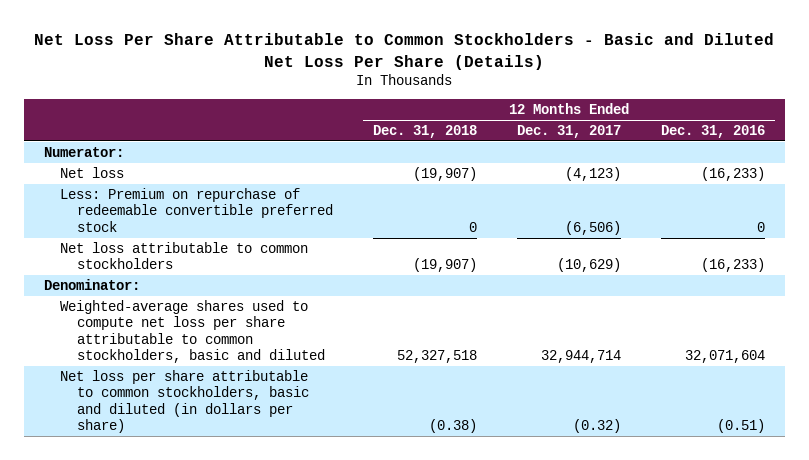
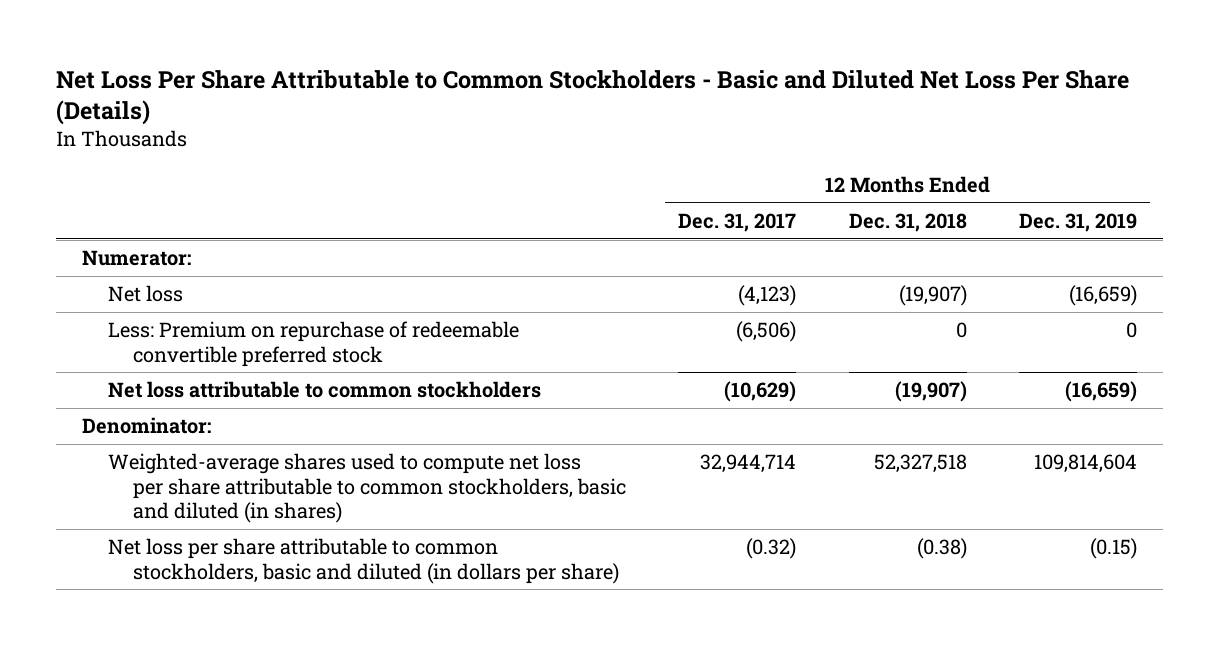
[660,124,765,138] Dec. 31, 2016 -> none
none -> [1019,213,1138,233] Dec. 31, 2019
[60,299,325,364] Weighted-average shares used to compute net loss per share attributable to common stockholders, basic and diluted -> [107,453,626,524] Weighted-average shares used to compute net loss per share attributable to common stockholders, basic and diluted (in shares)

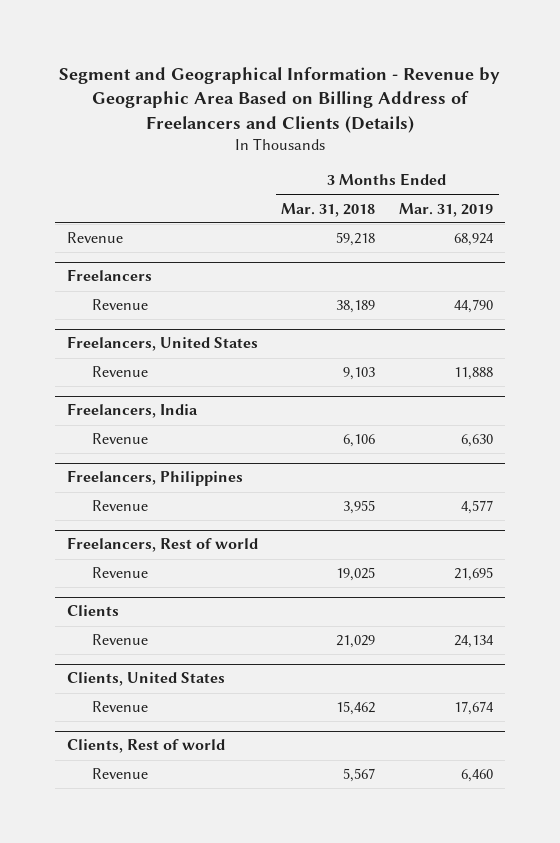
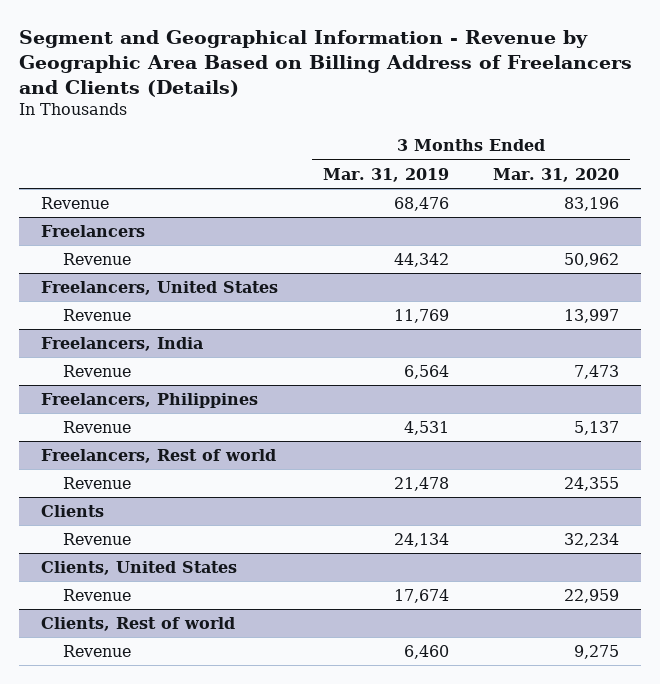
[281,202,376,217] Mar. 31, 2018 -> none
none -> [493,167,620,182] Mar. 31, 2020
[453,233,494,247] 68,924 -> [393,197,449,212] 68,476
[453,299,493,314] 44,790 -> [393,253,449,268] 44,342
[453,367,493,381] 11,888 -> [393,309,449,324] 11,769
[460,434,493,448] 6,630 -> [403,365,449,380] 6,564
[460,500,493,515] 4,577 -> [403,421,449,436] 4,531
[453,567,493,582] 21,695 -> [393,477,449,492] 21,478

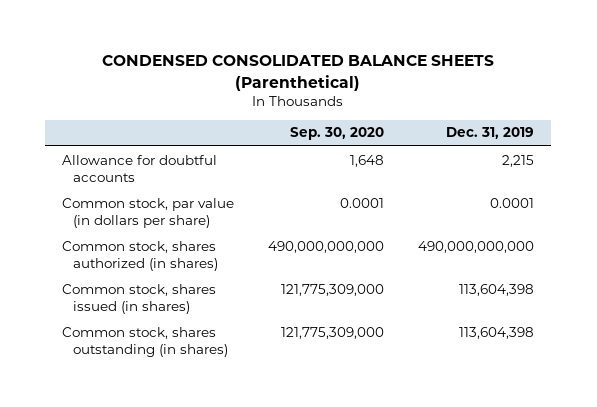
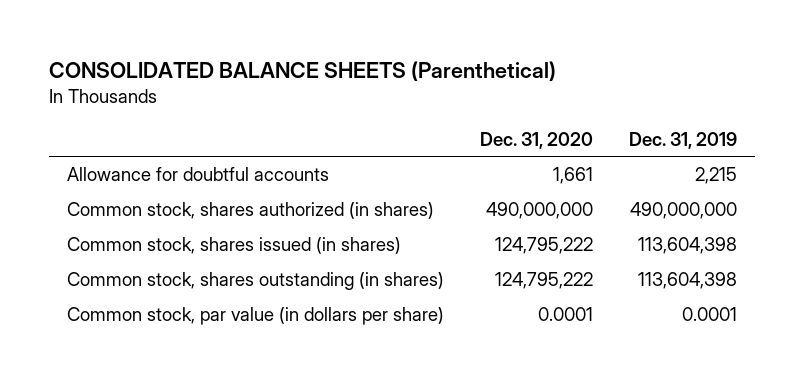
[102,55,495,91] CONDENSED CONSOLIDATED BALANCE SHEETS (Parenthetical) -> [48,60,556,81] CONSOLIDATED BALANCE SHEETS (Parenthetical)
[290,127,385,141] Sep. 30, 2020 -> none
none -> [479,131,593,149] Dec. 31, 2020
[418,240,535,253] 490,000,000,000 -> [630,202,738,220] 490,000,000
[62,197,235,228] Common stock, par value (in dollars per share) -> [66,307,444,326] Common stock, par value (in dollars per share)

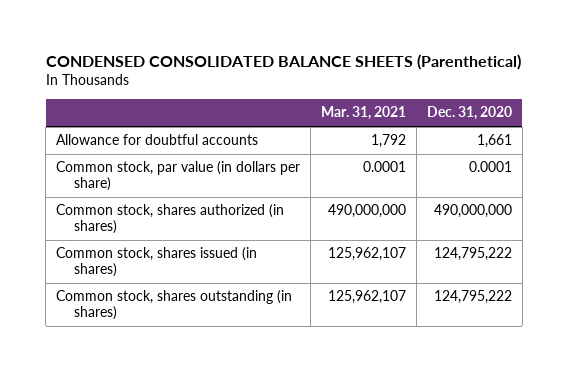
[48,60,556,81] CONSOLIDATED BALANCE SHEETS (Parenthetical) -> [45,54,521,71] CONDENSED CONSOLIDATED BALANCE SHEETS (Parenthetical)
[629,131,738,149] Dec. 31, 2019 -> none
none -> [321,106,407,121] Mar. 31, 2021
[66,307,444,326] Common stock, par value (in dollars per share) -> [56,161,301,192] Common stock, par value (in dollars per share)

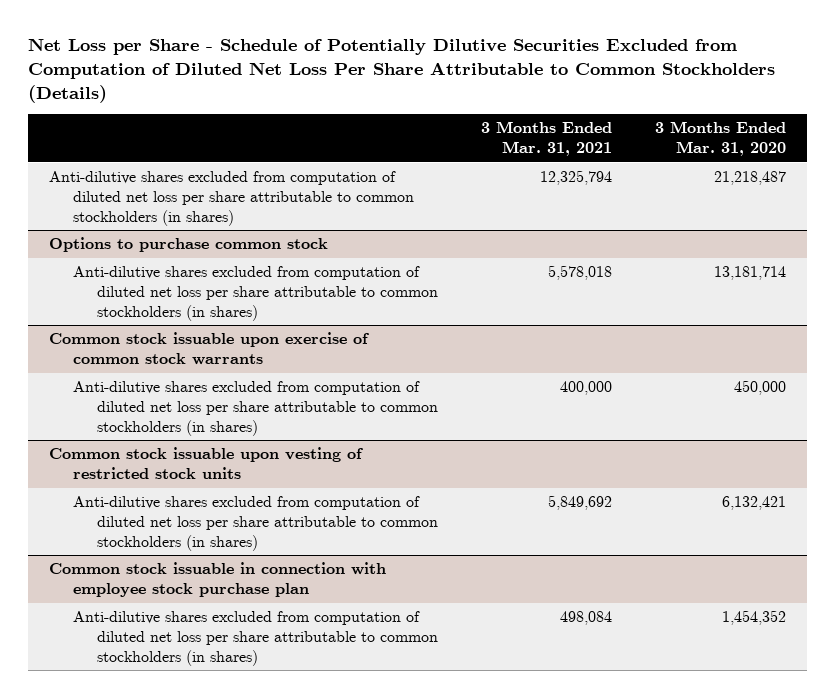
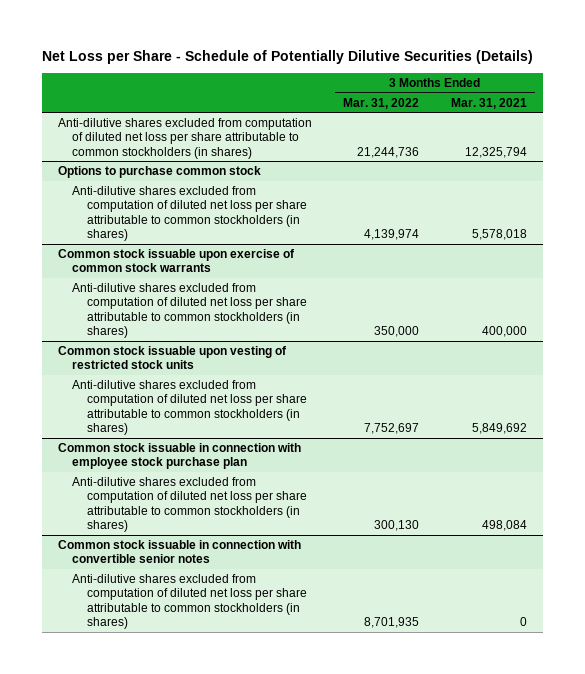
[27,38,775,103] Net Loss per Share - Schedule of Potentially Dilutive Securities Excluded from Computation of Diluted Net Loss Per Share Attributable to Common Stockholders (Details) -> [41,49,533,64] Net Loss per Share - Schedule of Potentially Dilutive Securities (Details)
[654,121,786,157] 3 Months Ended Mar. 31, 2020 -> none
none -> [343,97,420,109] Mar. 31, 2022
none -> [57,540,301,564] Common stock issuable in connection with convertible senior notes
none -> [72,574,308,630] Anti-dilutive shares excluded from computation of diluted net loss per share attributable to common stockholders (in shares)

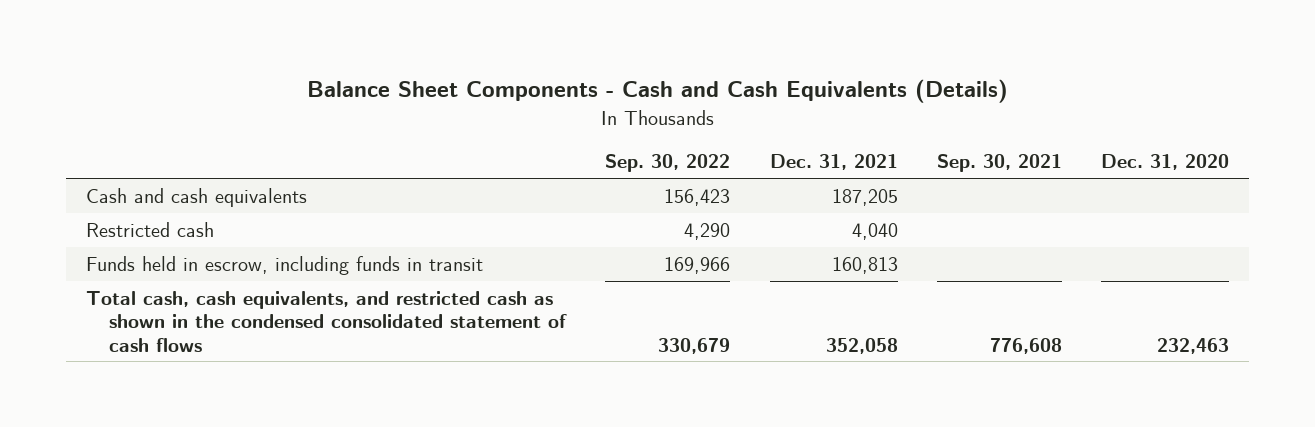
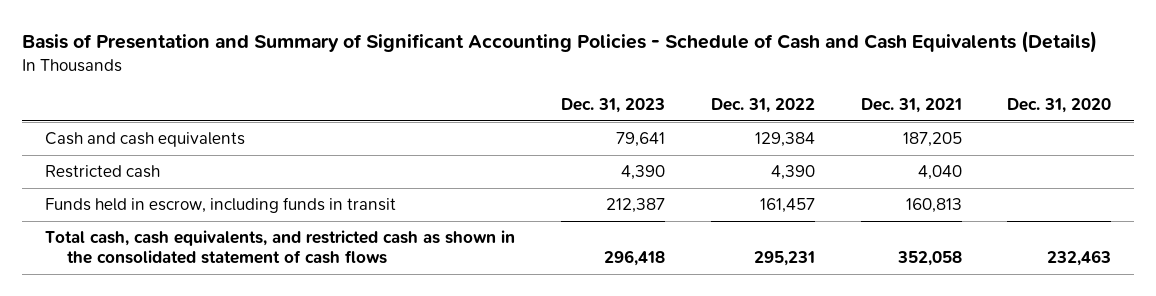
[306,79,1008,104] Balance Sheet Components - Cash and Cash Equivalents (Details) -> [22,31,1098,54] Basis of Presentation and Summary of Significant Accounting Policies - Schedule of Cash and Cash Equivalents (Details)
[605,154,731,173] Sep. 30, 2022 -> none
[936,154,1062,173] Sep. 30, 2021 -> none
none -> [560,98,665,114] Dec. 31, 2023
none -> [710,98,815,114] Dec. 31, 2022
[85,290,567,352] Total cash, cash equivalents, and restricted cash as shown in the condensed consolidated statement of cash flows -> [44,230,515,265] Total cash, cash equivalents, and restricted cash as shown in the consolidated statement of cash flows

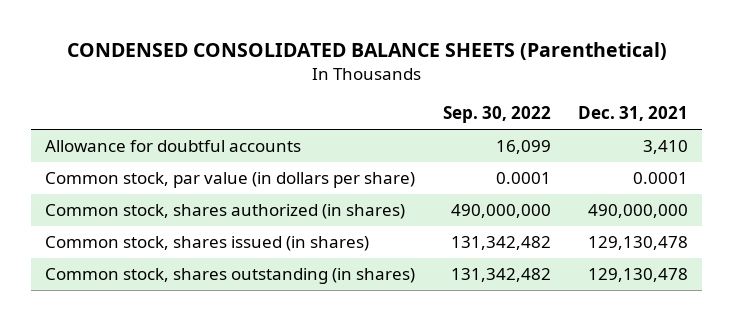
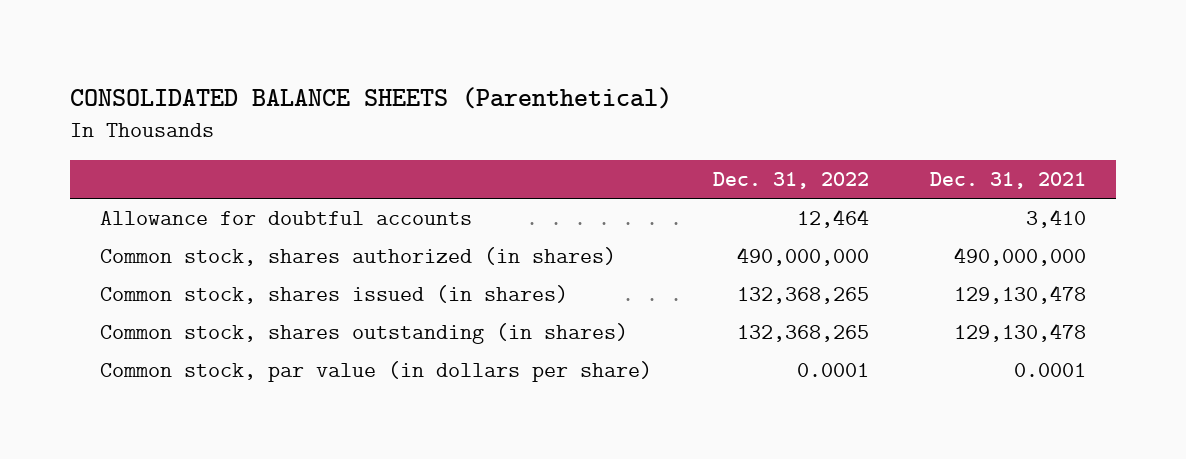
[66,42,667,61] CONDENSED CONSOLIDATED BALANCE SHEETS (Parenthetical) -> [69,86,672,109] CONSOLIDATED BALANCE SHEETS (Parenthetical)
[442,105,551,123] Sep. 30, 2022 -> none
none -> [712,172,869,190] Dec. 31, 2022
[45,172,416,189] Common stock, par value (in dollars per share) -> [100,360,653,382] Common stock, par value (in dollars per share)

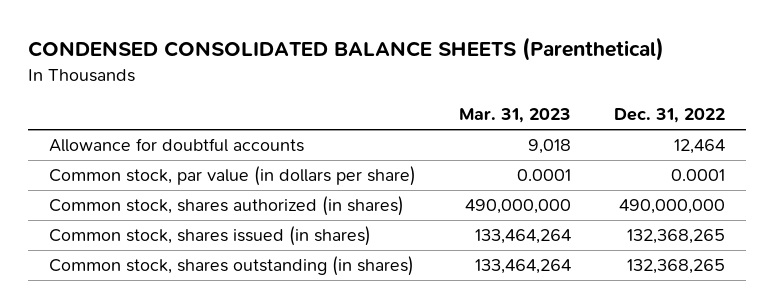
[69,86,672,109] CONSOLIDATED BALANCE SHEETS (Parenthetical) -> [27,37,664,62] CONDENSED CONSOLIDATED BALANCE SHEETS (Parenthetical)
[929,172,1086,190] Dec. 31, 2021 -> none
none -> [458,108,571,124] Mar. 31, 2023
[100,360,653,382] Common stock, par value (in dollars per share) -> [49,166,417,187] Common stock, par value (in dollars per share)

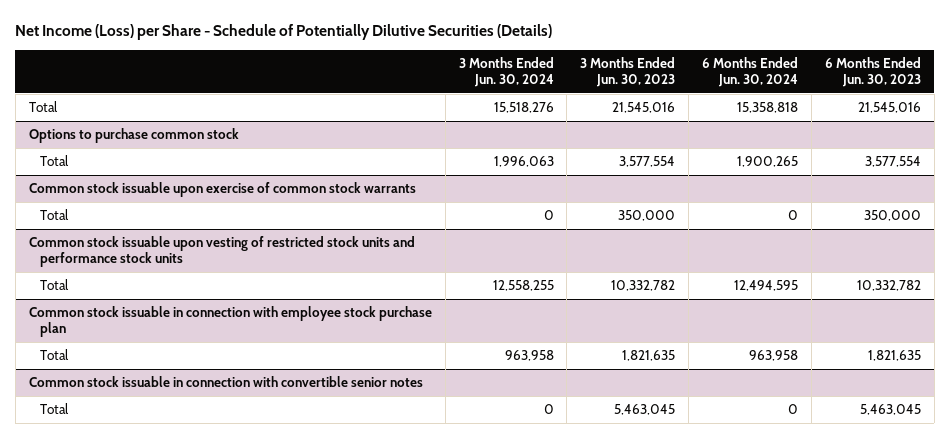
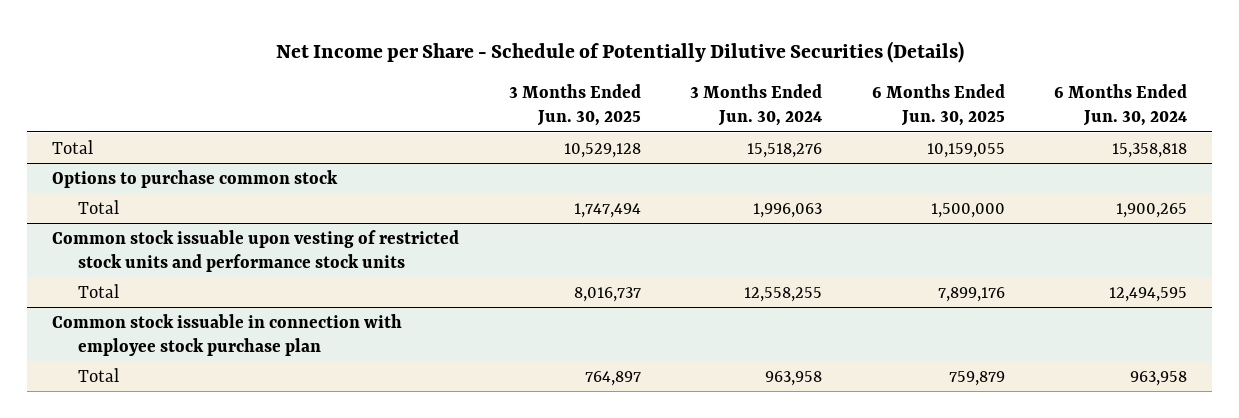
[15,24,553,41] Net Income (Loss) per Share - Schedule of Potentially Dilutive Securities (Details) -> [275,40,964,63] Net Income per Share - Schedule of Potentially Dilutive Securities (Details)
[580,57,676,88] 3 Months Ended Jun. 30, 2023 -> none
[824,57,921,88] 6 Months Ended Jun. 30, 2023 -> none
none -> [508,84,641,127] 3 Months Ended Jun. 30, 2025
none -> [871,84,1005,127] 6 Months Ended Jun. 30, 2025
[28,182,416,198] Common stock issuable upon exercise of common stock warrants -> none
[40,209,70,221] Total -> none
[28,376,423,388] Common stock issuable in connection with convertible senior notes -> none
[40,403,70,415] Total -> none

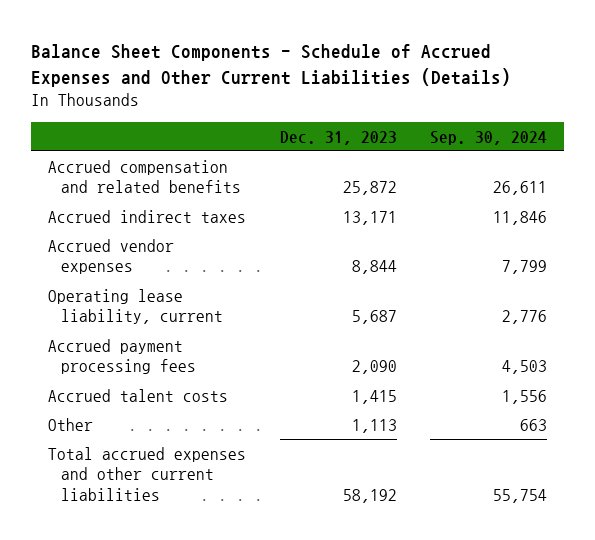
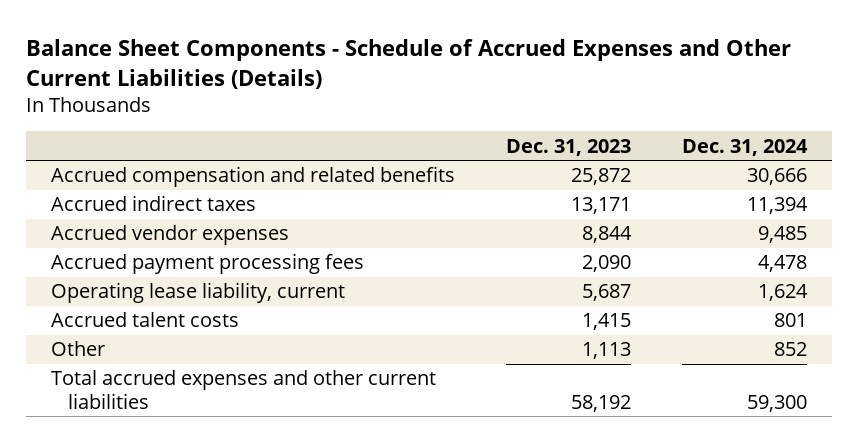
[430,130,548,145] Sep. 30, 2024 -> none
none -> [681,138,808,156] Dec. 31, 2024
[48,288,224,325] Operating lease liability, current -> [51,282,346,304] Operating lease liability, current

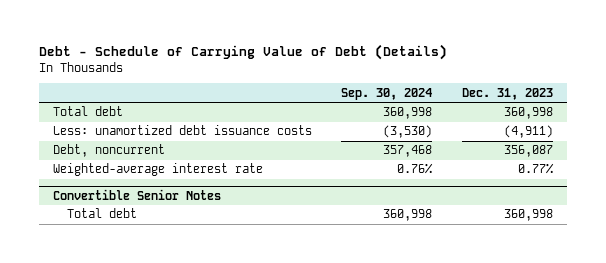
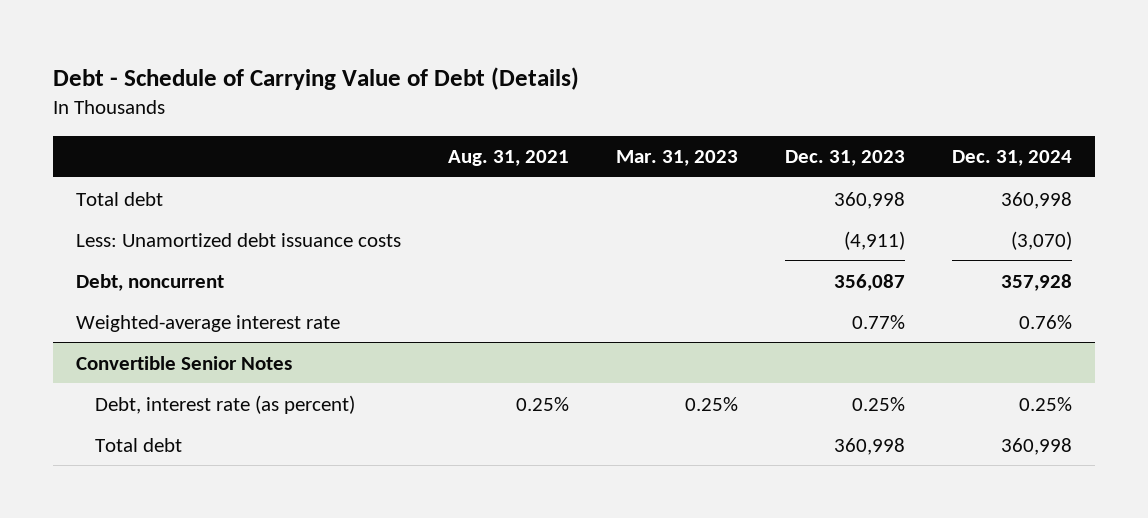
[341,87,433,100] Sep. 30, 2024 -> none
none -> [448,150,570,167] Aug. 31, 2021
none -> [615,150,738,167] Mar. 31, 2023
none -> [951,150,1072,167] Dec. 31, 2024
[53,125,313,136] Less: unamortized debt issuance costs -> [76,232,402,247] Less: Unamortized debt issuance costs
none -> [94,394,355,414] Debt, interest rate (as percent)

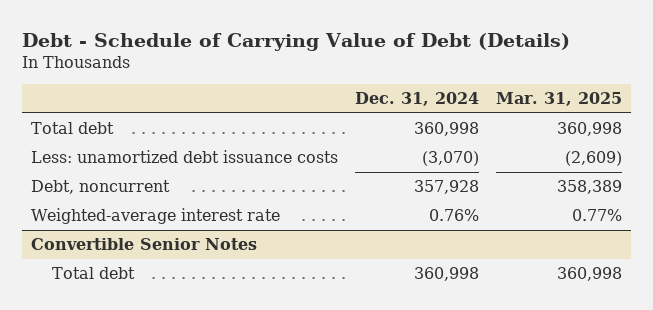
[448,150,570,167] Aug. 31, 2021 -> none
[615,150,738,167] Mar. 31, 2023 -> none
[784,150,905,167] Dec. 31, 2023 -> none
none -> [496,92,623,107] Mar. 31, 2025
[76,232,402,247] Less: Unamortized debt issuance costs -> [30,150,338,164] Less: unamortized debt issuance costs
[94,394,355,414] Debt, interest rate (as percent) -> none

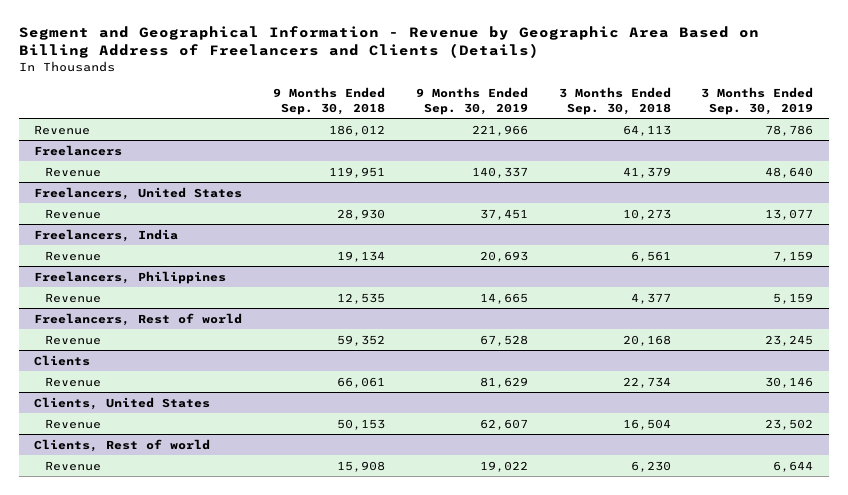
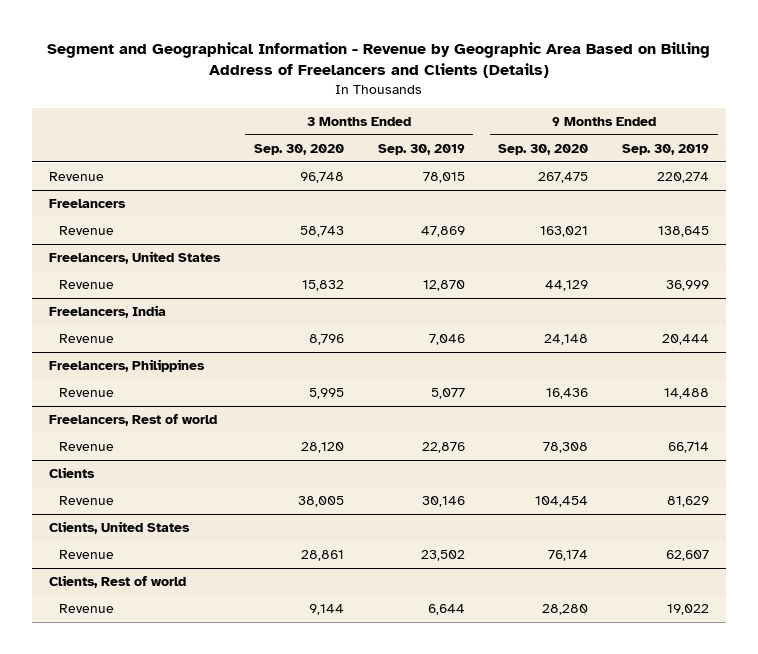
[273,87,386,115] 9 Months Ended Sep. 30, 2018 -> none
[558,87,671,115] 3 Months Ended Sep. 30, 2018 -> none
none -> [253,143,344,155] Sep. 30, 2020
none -> [498,143,589,155] Sep. 30, 2020
[471,124,528,136] 221,966 -> [657,172,710,184] 220,274
[765,124,814,136] 78,786 -> [422,172,465,184] 78,015
[471,166,528,178] 140,337 -> [658,226,710,238] 138,645
[765,166,814,178] 48,640 -> [420,226,465,238] 47,869
[479,208,528,220] 37,451 -> [666,280,710,292] 36,999
[765,208,814,220] 13,077 -> [422,280,465,292] 12,870
[479,250,528,262] 20,693 -> [662,334,710,346] 20,444
[773,250,814,262] 7,159 -> [428,334,465,346] 7,046
[479,292,528,304] 14,665 -> [664,388,710,400] 14,488
[773,292,814,304] 5,159 -> [430,388,465,400] 5,077
[479,334,528,346] 67,528 -> [668,442,710,454] 66,714
[765,334,814,346] 23,245 -> [421,442,465,454] 22,876

